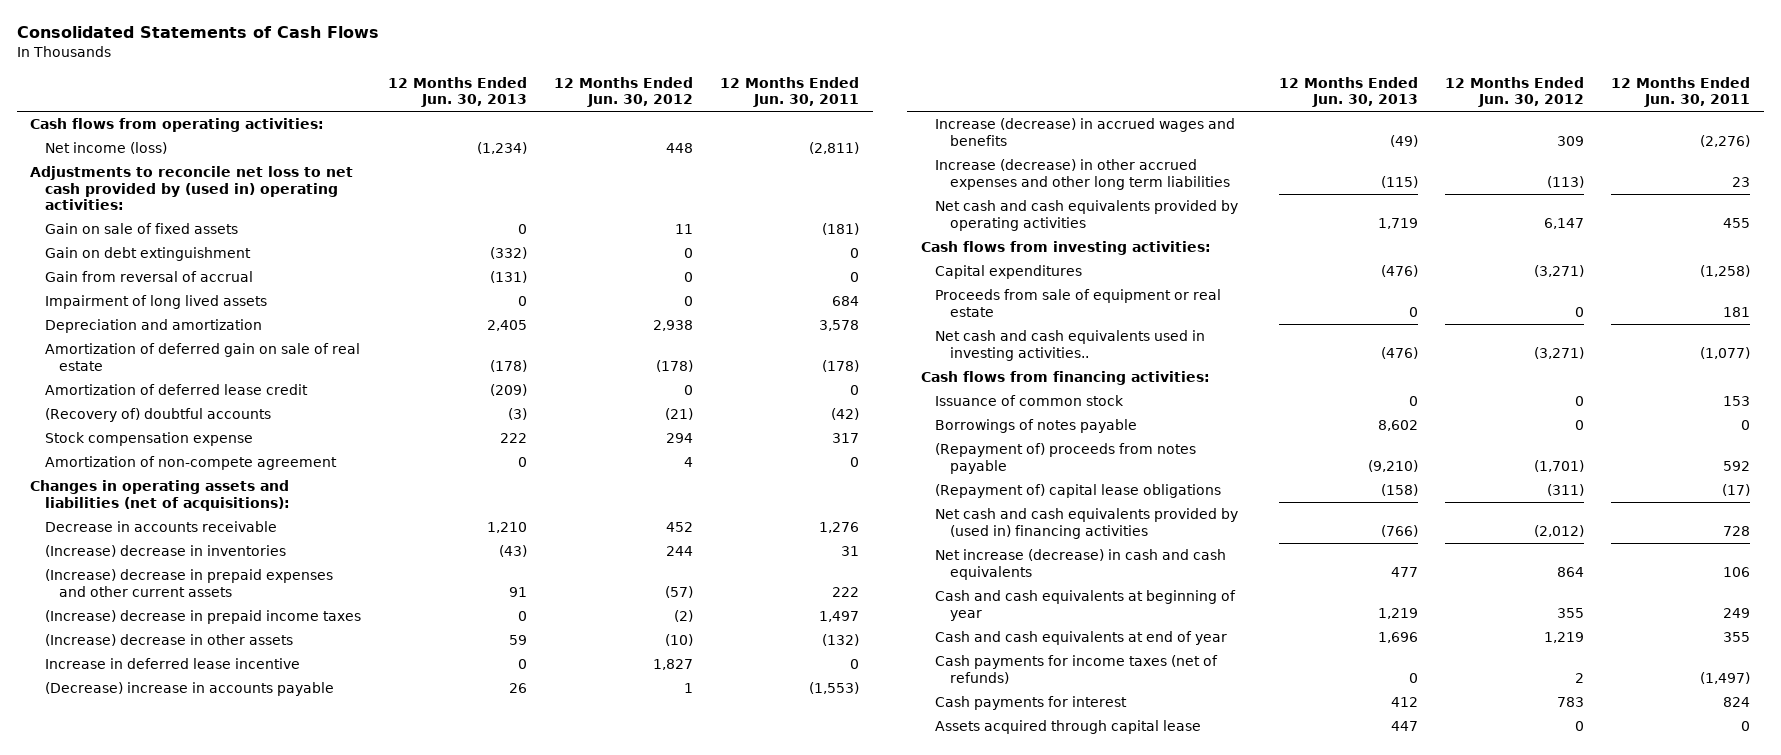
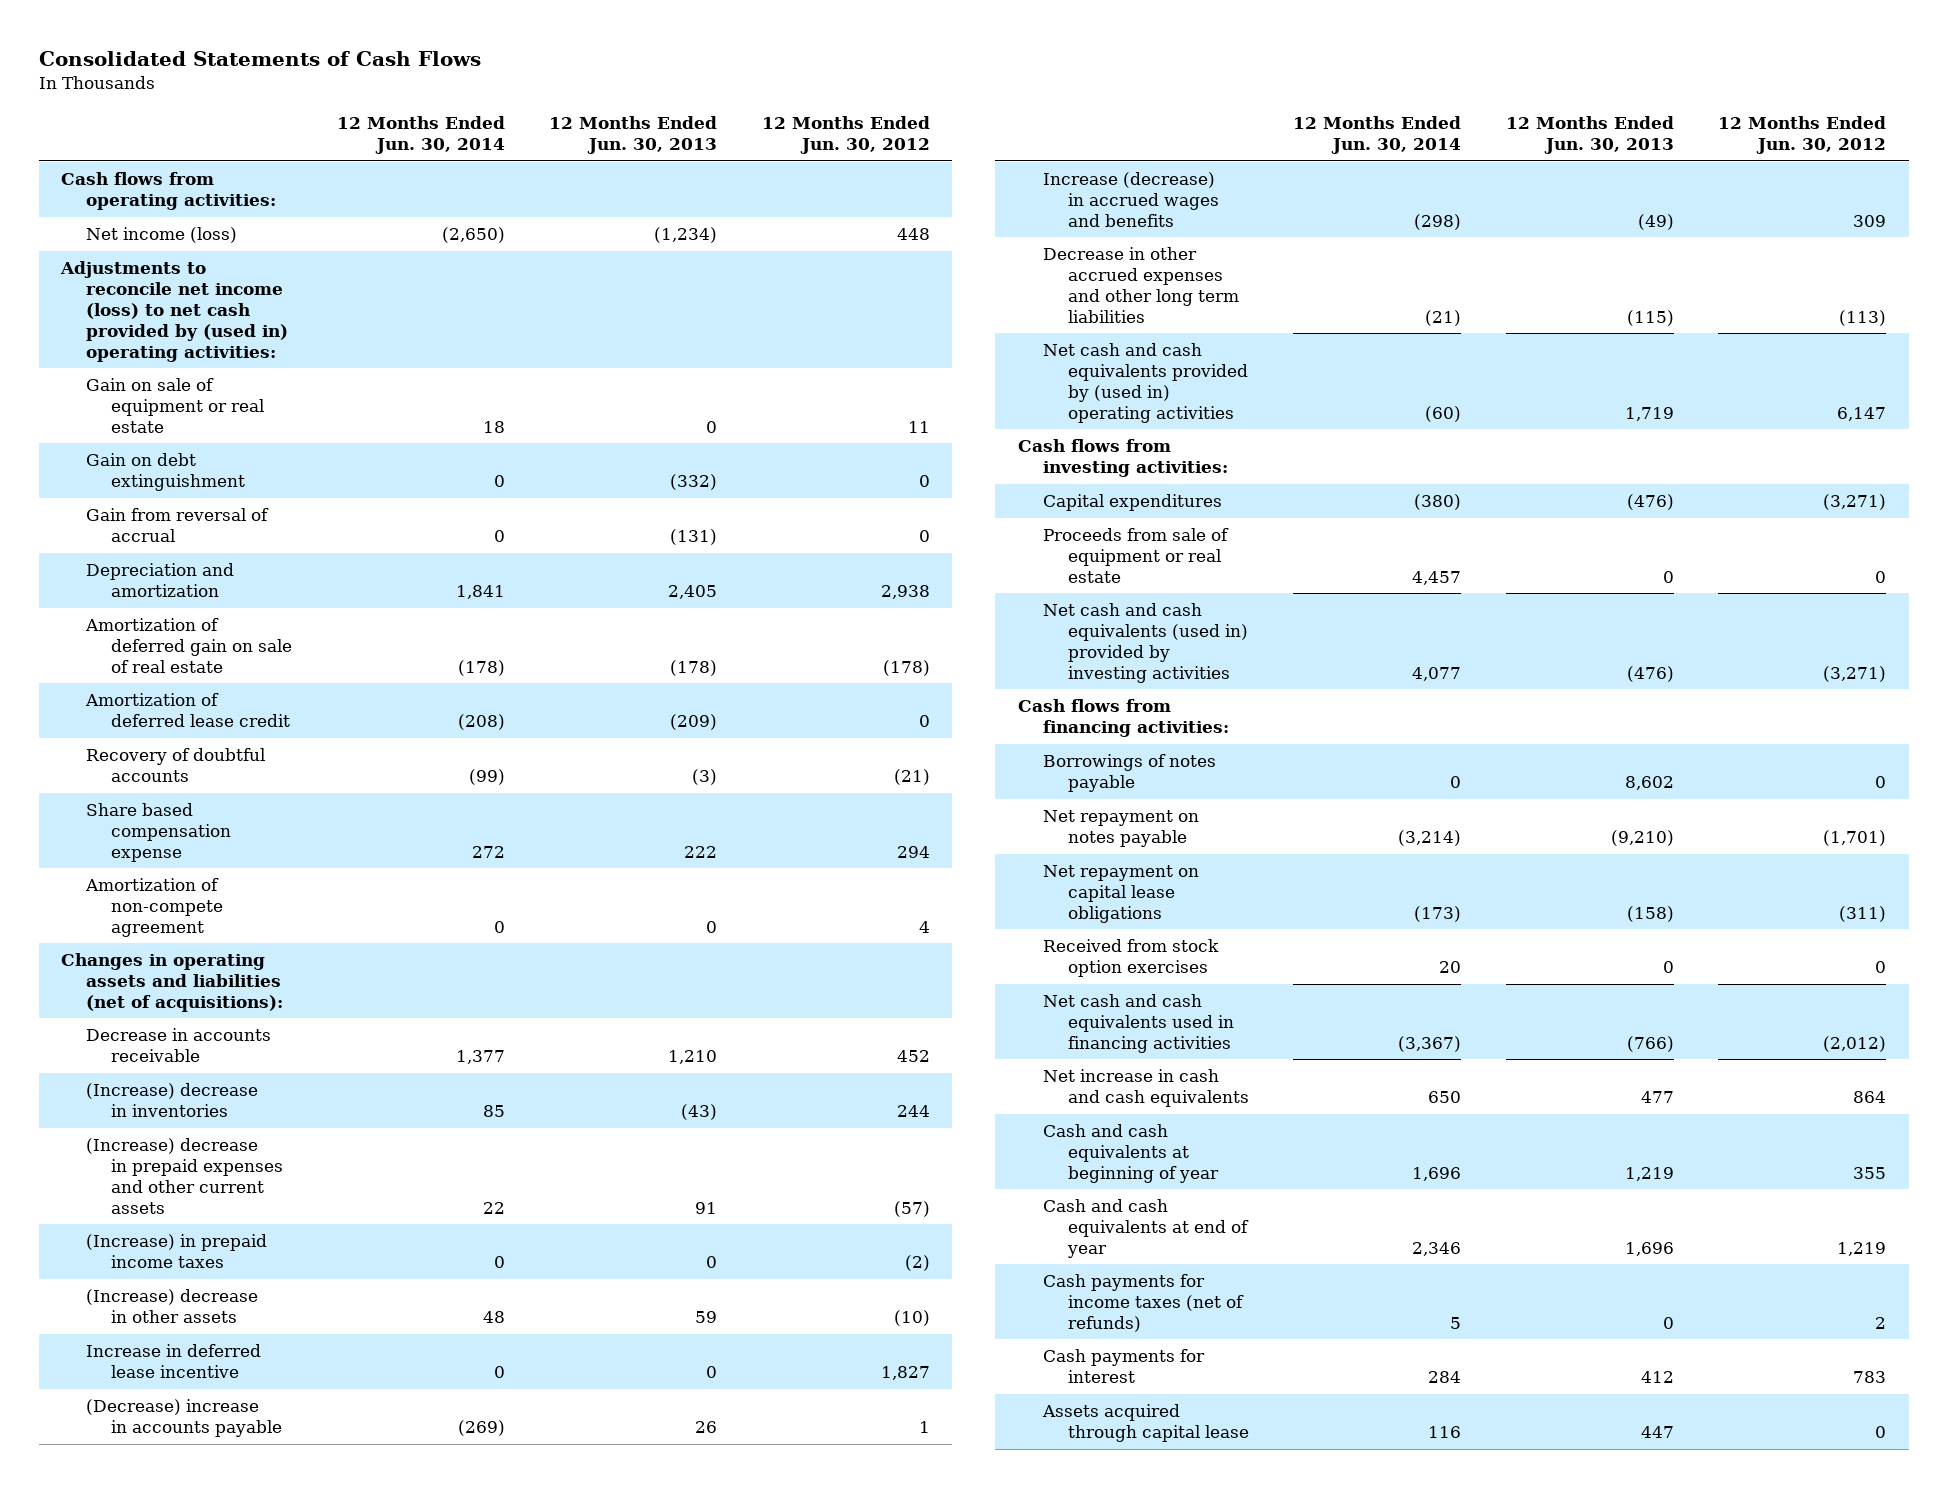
[720,76,860,108] 12 Months Ended Jun. 30, 2011 -> none
none -> [336,116,505,154] 12 Months Ended Jun. 30, 2014
[44,223,238,235] Gain on sale of fixed assets -> none
[30,166,354,211] Adjustments to reconcile net loss to net cash provided by (used in) operating activities: -> [60,261,289,362] Adjustments to reconcile net income (loss) to net cash provided by (used in) operating activities:
none -> [86,378,265,433] Gain on sale of equipment or real estate
[44,295,267,310] Impairment of long lived assets -> none
[44,408,271,423] (Recovery of) doubtful accounts -> [86,748,266,783] Recovery of doubtful accounts
[44,432,253,447] Stock compensation expense -> [86,803,232,862] Share based compensation expense
[44,610,361,625] (Increase) decrease in prepaid income taxes -> [86,1234,268,1269] (Increase) in prepaid income taxes
[935,159,1230,190] Increase (decrease) in other accrued expenses and other long term liabilities -> [1042,247,1239,323] Decrease in other accrued expenses and other long term liabilities
[935,200,1239,231] Net cash and cash equivalents provided by operating activities -> [1042,343,1248,423] Net cash and cash equivalents provided by (used in) operating activities
[935,330,1206,361] Net cash and cash equivalents used in investing activities.. -> [1042,603,1248,683] Net cash and cash equivalents (used in) provided by investing activities
[935,395,1125,407] Issuance of common stock -> none
[935,443,1197,474] (Repayment of) proceeds from notes payable -> [1042,810,1199,848] Net repayment on notes payable
[935,484,1222,499] (Repayment of) capital lease obligations -> [1042,865,1199,923] Net repayment on capital lease obligations
none -> [1042,939,1219,978] Received from stock option exercises
[935,508,1239,539] Net cash and cash equivalents provided by (used in) financing activities -> [1042,994,1234,1053] Net cash and cash equivalents used in financing activities
[935,549,1227,580] Net increase (decrease) in cash and cash equivalents -> [1042,1069,1249,1108] Net increase in cash and cash equivalents

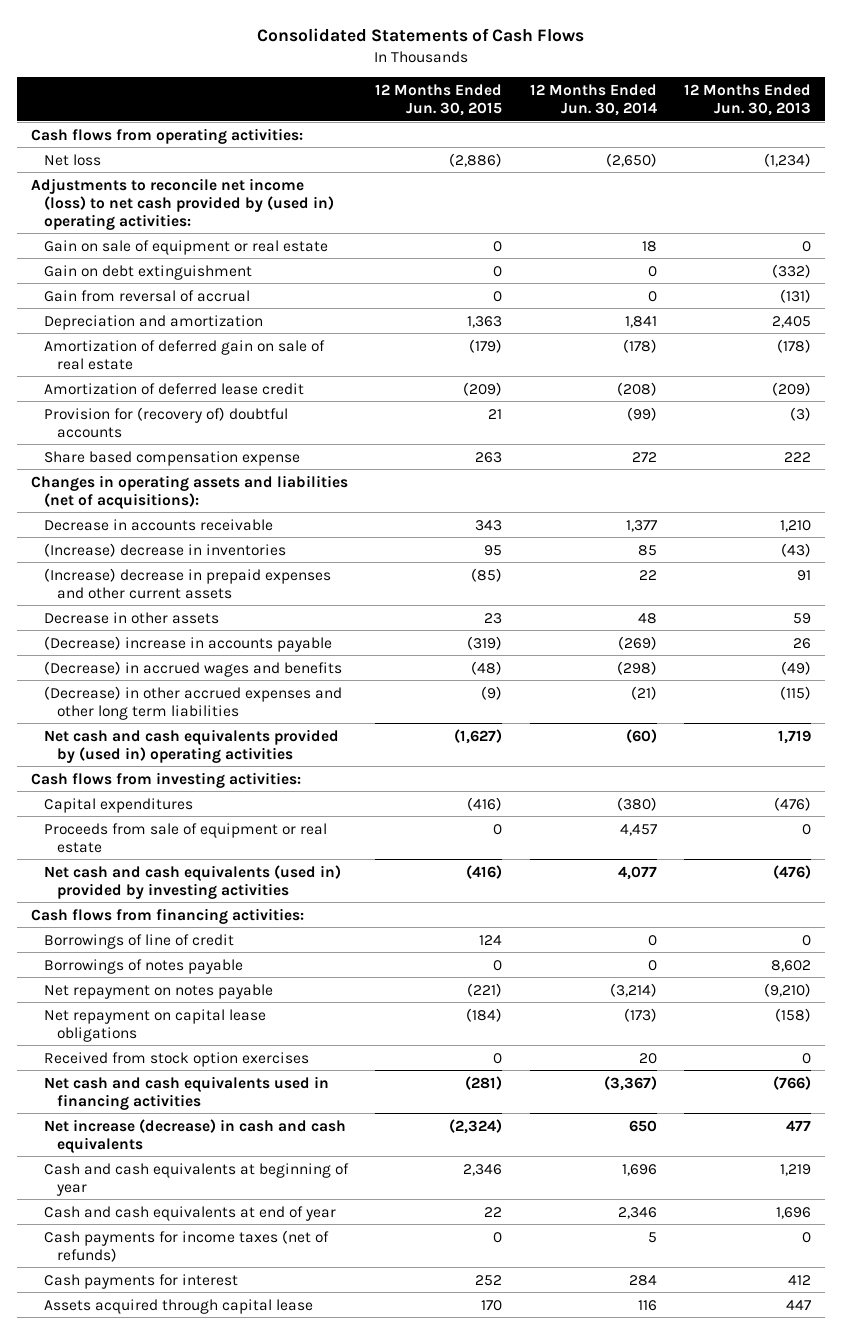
[761,116,930,154] 12 Months Ended Jun. 30, 2012 -> none
none -> [375,83,503,116] 12 Months Ended Jun. 30, 2015
[86,227,238,244] Net income (loss) -> [44,153,102,166] Net loss
[86,748,266,783] Recovery of doubtful accounts -> [44,406,289,438] Provision for (recovery of) doubtful accounts
[85,878,224,937] Amortization of non-compete agreement -> none
[86,1234,268,1269] (Increase) in prepaid income taxes -> none
[86,1344,262,1379] Increase in deferred lease incentive -> none
[86,1289,259,1324] (Increase) decrease in other assets -> [44,611,220,624] Decrease in other assets
[1042,172,1219,227] Increase (decrease) in accrued wages and benefits -> [44,660,343,677] (Decrease) in accrued wages and benefits
[1042,247,1239,323] Decrease in other accrued expenses and other long term liabilities -> [44,685,343,720] (Decrease) in other accrued expenses and other long term liabilities
none -> [44,933,235,949] Borrowings of line of credit
[1042,1069,1249,1108] Net increase in cash and cash equivalents -> [44,1118,347,1153] Net increase (decrease) in cash and cash equivalents

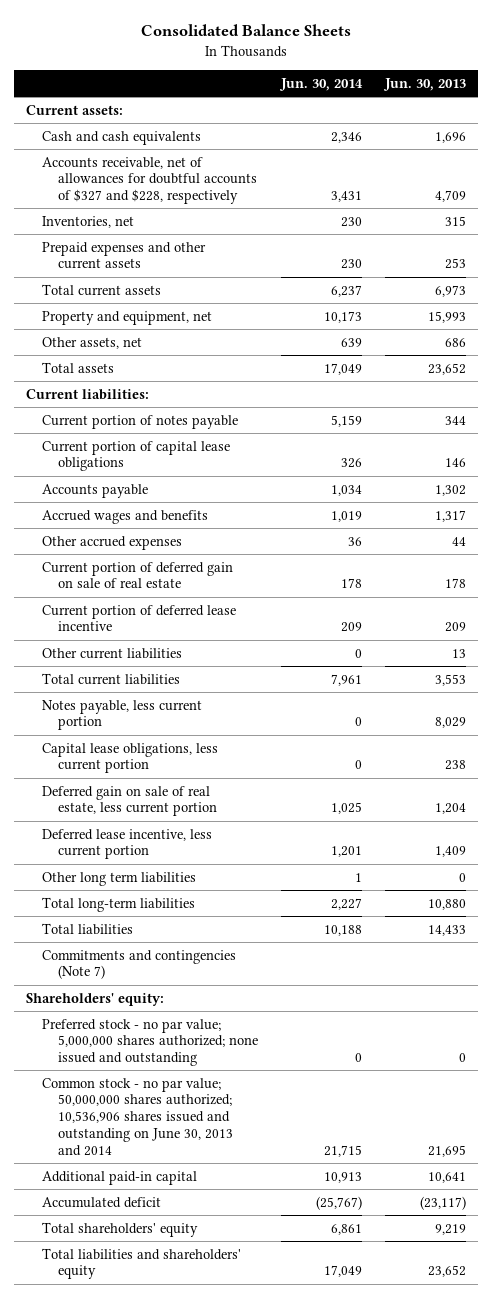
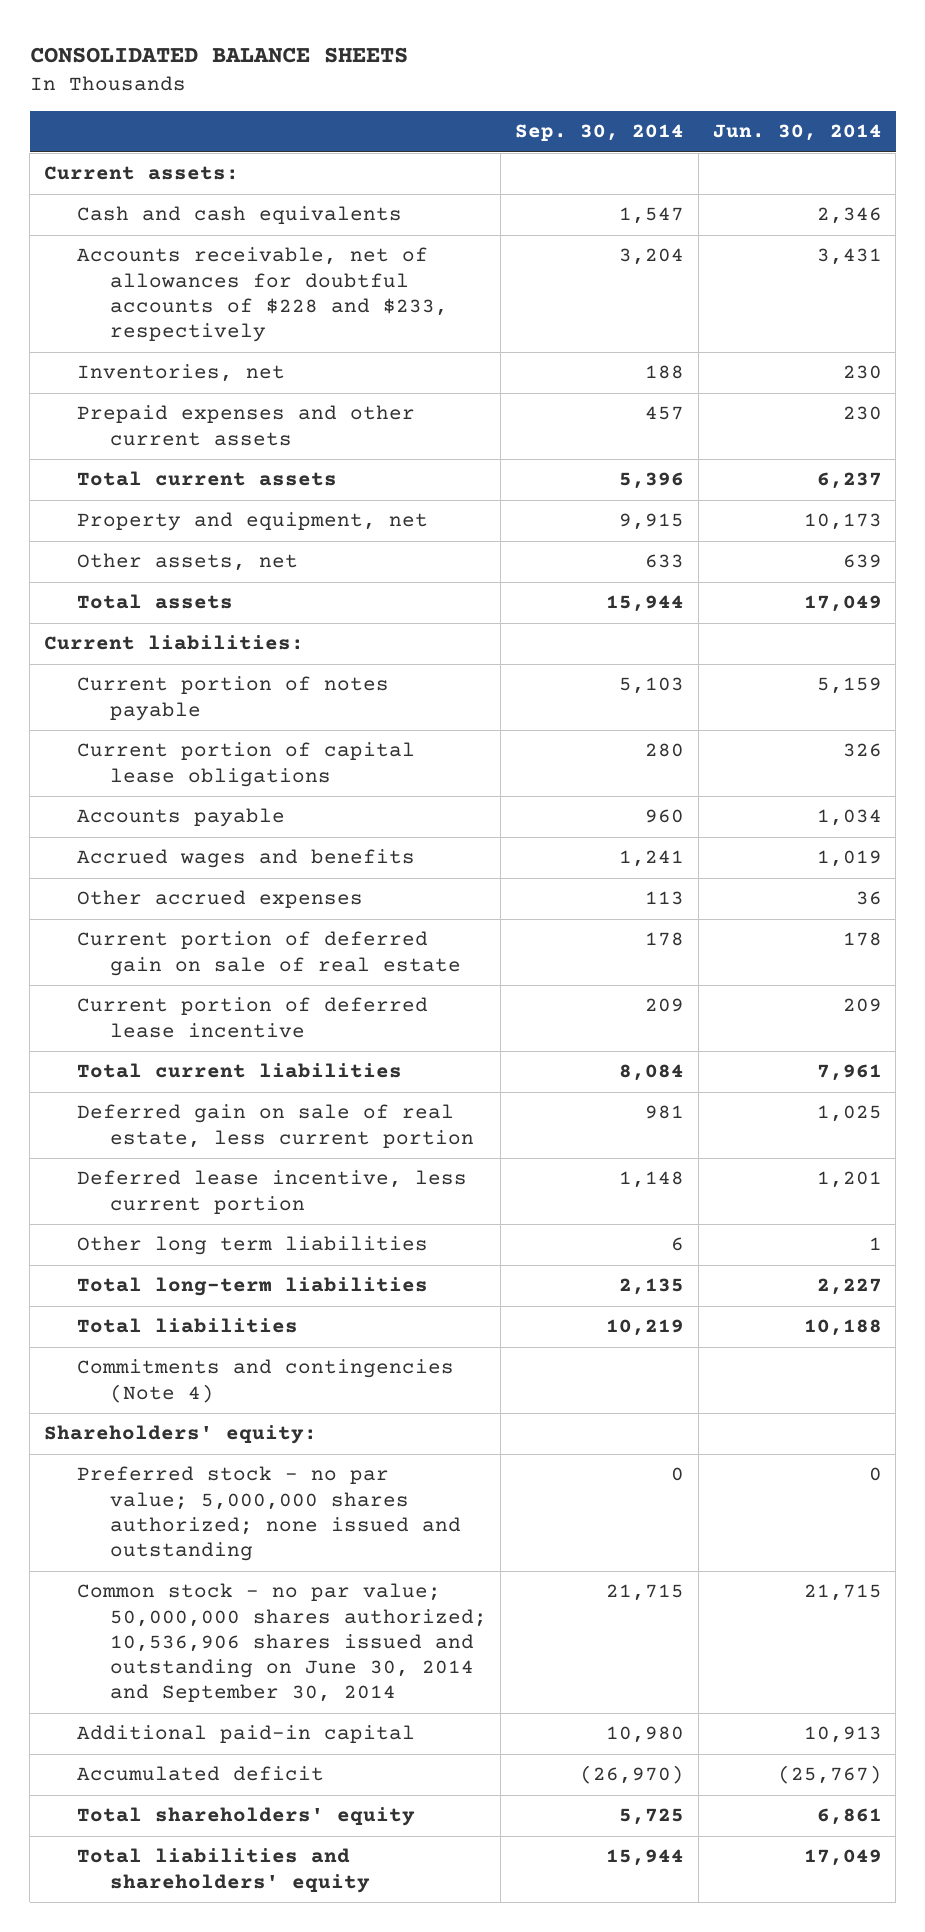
[140,24,351,37] Consolidated Balance Sheets -> [29,46,408,63] CONSOLIDATED BALANCE SHEETS
[383,77,467,91] Jun. 30, 2013 -> none
none -> [515,124,685,142] Sep. 30, 2014
[41,156,257,205] Accounts receivable, net of allowances for doubtful accounts of $327 and $228, respectively -> [76,247,448,343] Accounts receivable, net of allowances for doubtful accounts of $228 and $233, respectively
[41,647,182,659] Other current liabilities -> none
[41,699,202,731] Notes payable, less current portion -> none
[41,742,218,774] Capital lease obligations, less current portion -> none
[41,949,236,980] Commitments and contingencies (Note 7) -> [76,1359,454,1403] Commitments and contingencies (Note 4)
[41,1077,233,1156] Common stock - no par value; 50,000,000 shares authorized; 10,536,906 shares issued and outstanding on June 30, 2013 and 2014 -> [76,1583,487,1703] Common stock - no par value; 50,000,000 shares authorized; 10,536,906 shares issued and outstanding on June 30, 2014 and September 30, 2014

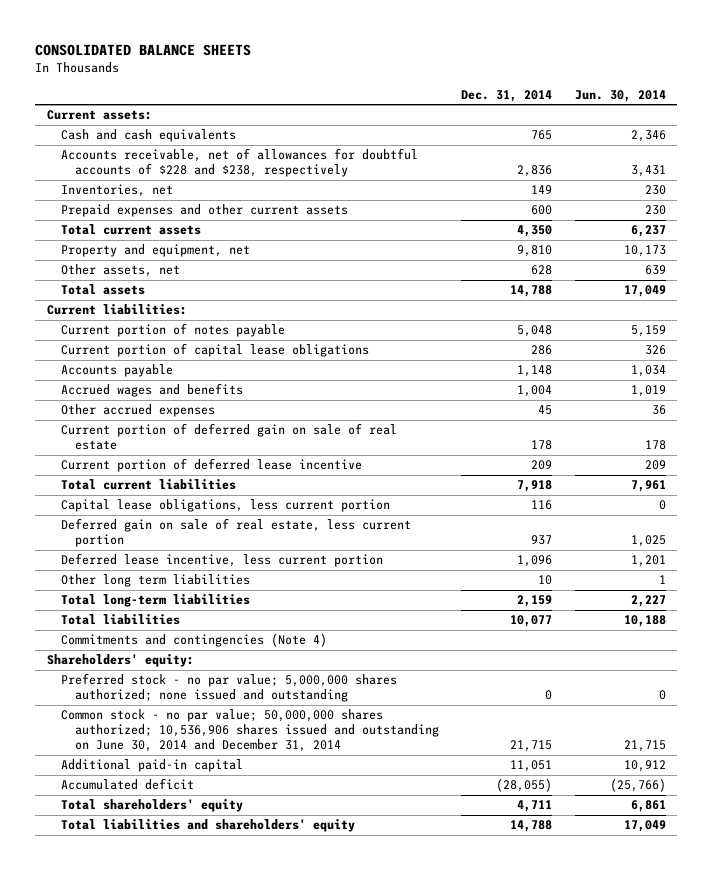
[515,124,685,142] Sep. 30, 2014 -> none
none -> [461,89,553,102] Dec. 31, 2014
[76,247,448,343] Accounts receivable, net of allowances for doubtful accounts of $228 and $233, respectively -> [60,148,418,178] Accounts receivable, net of allowances for doubtful accounts of $228 and $238, respectively
none -> [60,499,390,513] Capital lease obligations, less current portion
[76,1583,487,1703] Common stock - no par value; 50,000,000 shares authorized; 10,536,906 shares issued and outstanding on June 30, 2014 and September 30, 2014 -> [60,709,439,753] Common stock - no par value; 50,000,000 shares authorized; 10,536,906 shares issued and outstanding on June 30, 2014 and December 31, 2014
[803,1726,882,1744] 10,913 -> [624,760,667,773] 10,912
[777,1765,882,1785] (25,767) -> [610,778,667,793] (25,766)

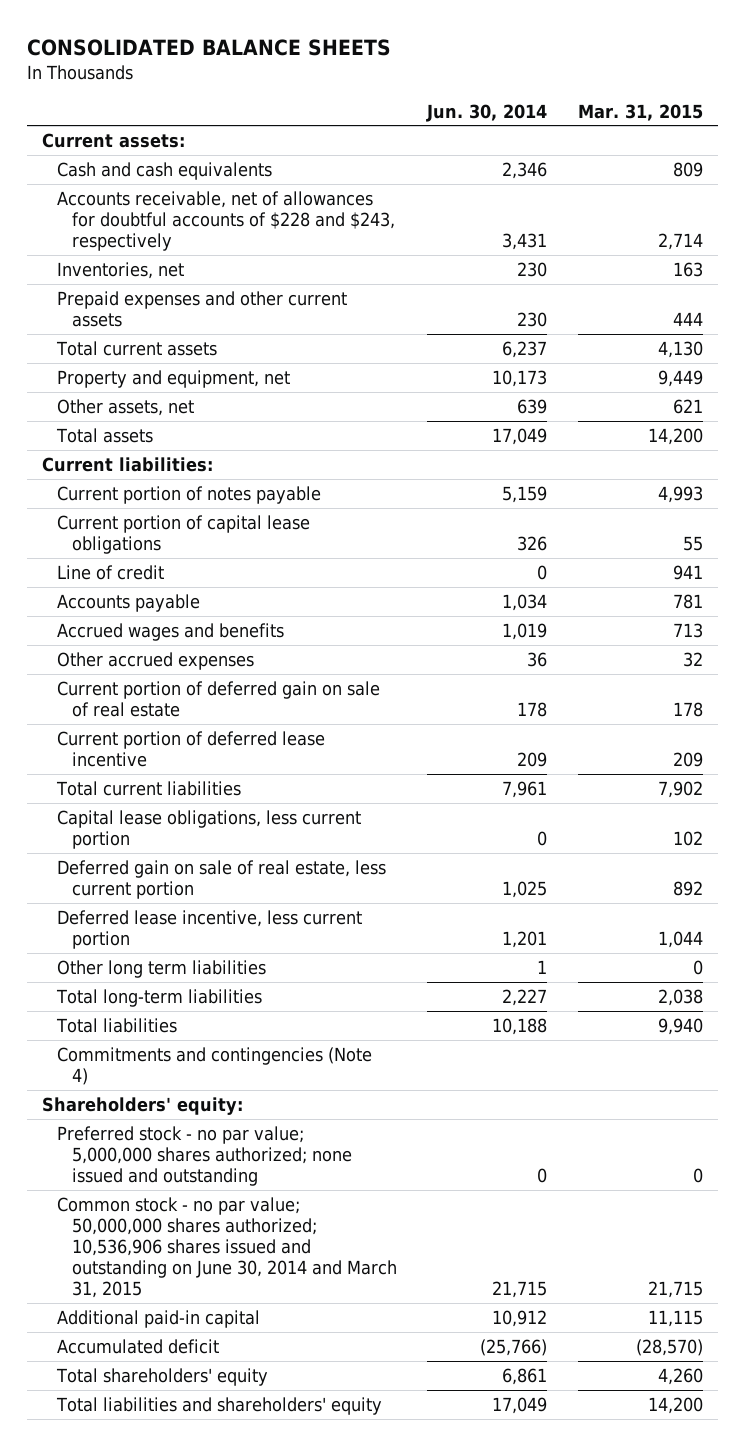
[461,89,553,102] Dec. 31, 2014 -> none
none -> [577,103,703,121] Mar. 31, 2015
[60,148,418,178] Accounts receivable, net of allowances for doubtful accounts of $228 and $238, respectively -> [56,190,395,251] Accounts receivable, net of allowances for doubtful accounts of $228 and $243, respectively
none -> [56,564,164,580] Line of credit
[60,709,439,753] Common stock - no par value; 50,000,000 shares authorized; 10,536,906 shares issued and outstanding on June 30, 2014 and December 31, 2014 -> [56,1196,397,1298] Common stock - no par value; 50,000,000 shares authorized; 10,536,906 shares issued and outstanding on June 30, 2014 and March 31, 2015

